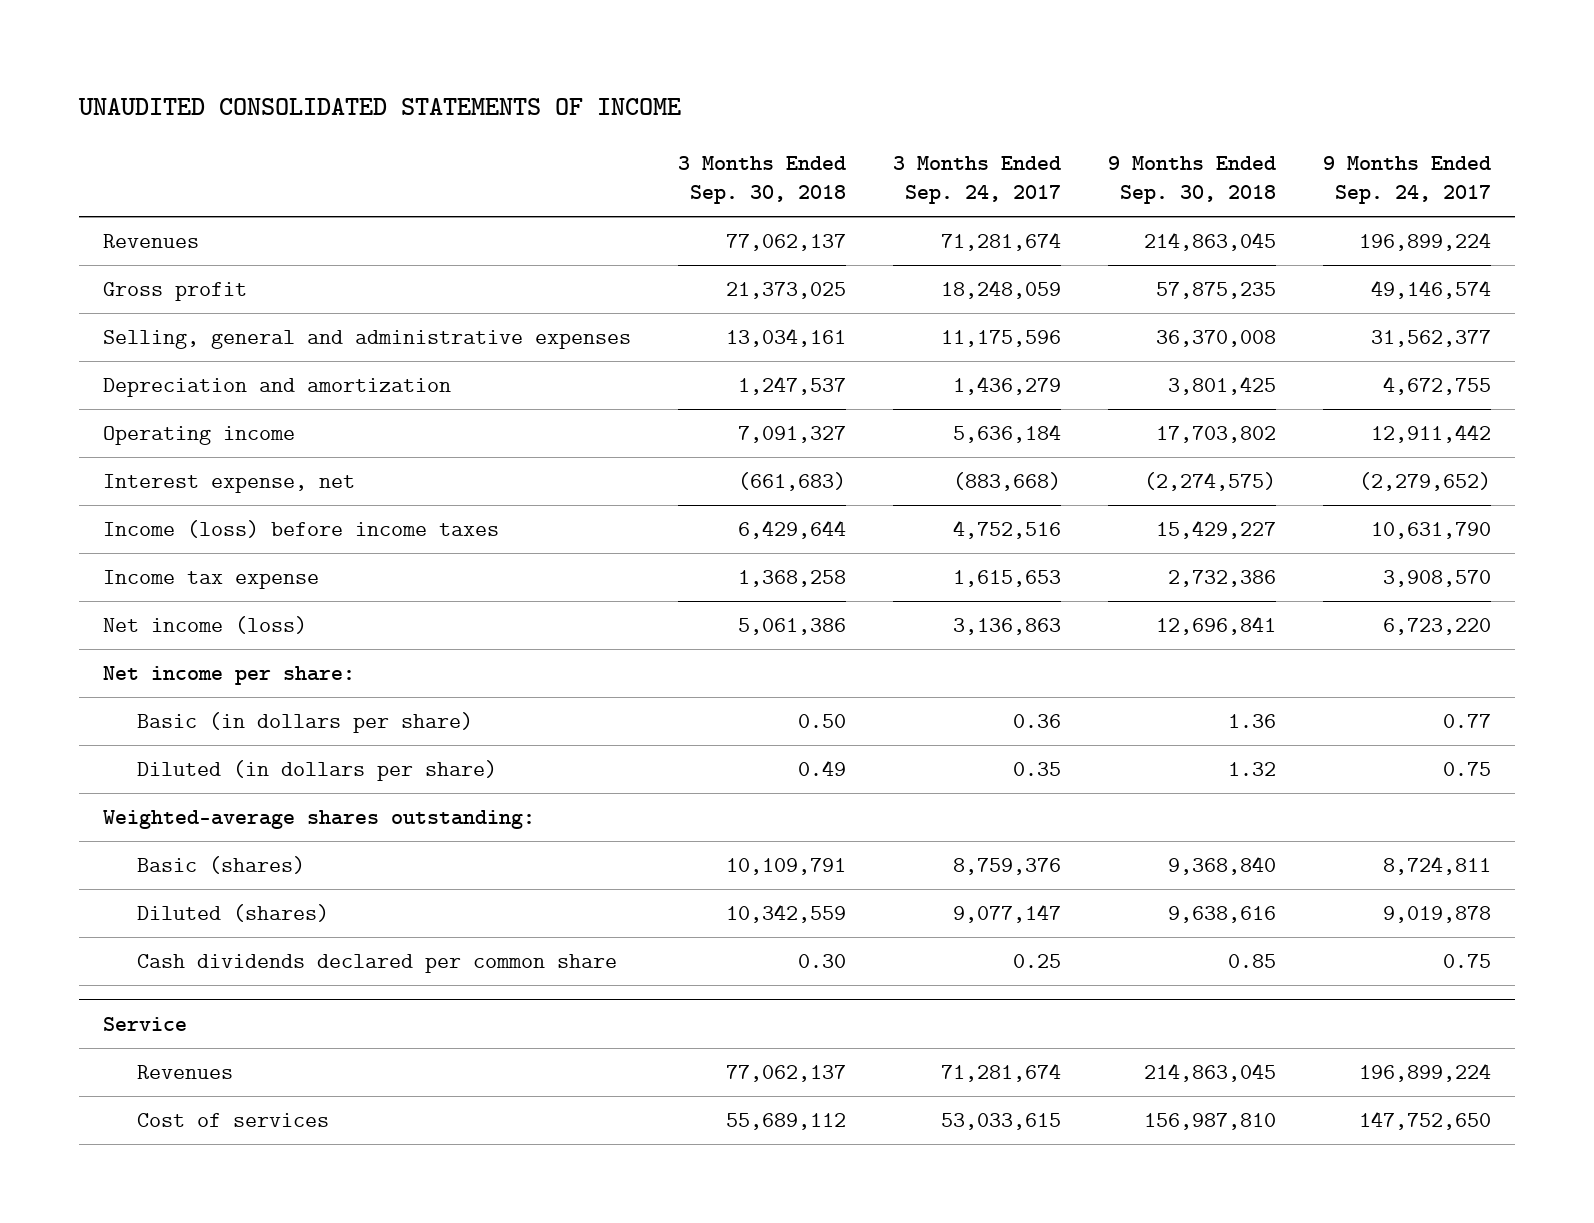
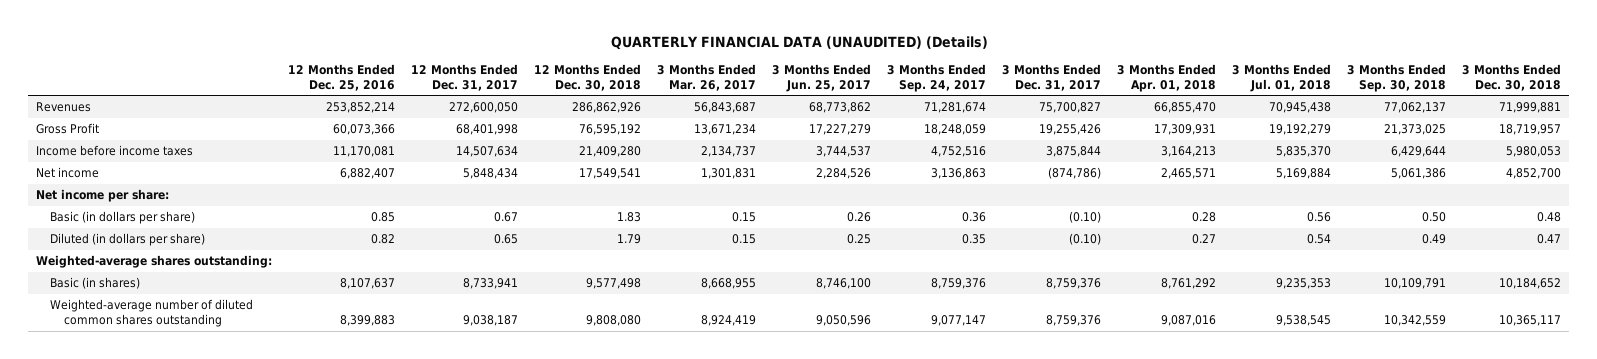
[78,98,682,116] UNAUDITED CONSOLIDATED STATEMENTS OF INCOME -> [610,35,988,50] QUARTERLY FINANCIAL DATA (UNAUDITED) (Details)
[1108,155,1277,205] 9 Months Ended Sep. 30, 2018 -> none
[1323,155,1492,205] 9 Months Ended Sep. 24, 2017 -> none
none -> [288,63,396,91] 12 Months Ended Dec. 25, 2016
none -> [411,63,519,91] 12 Months Ended Dec. 31, 2017
none -> [534,63,642,91] 12 Months Ended Dec. 30, 2018
none -> [657,63,757,91] 3 Months Ended Mar. 26, 2017
none -> [772,63,872,92] 3 Months Ended Jun. 25, 2017
none -> [1002,63,1102,91] 3 Months Ended Dec. 31, 2017
none -> [1116,63,1216,92] 3 Months Ended Apr. 01, 2018
none -> [1231,63,1331,92] 3 Months Ended Jul. 01, 2018
none -> [1461,63,1561,91] 3 Months Ended Dec. 30, 2018
[102,330,631,350] Selling, general and administrative expenses -> none
[102,378,451,398] Depreciation and amortization -> none
[102,426,295,446] Operating income -> none
[102,474,355,494] Interest expense, net -> none
[102,570,319,590] Income tax expense -> none
[102,282,247,302] Gross profit -> [36,123,100,135] Gross Profit
[102,520,499,539] Income (loss) before income taxes -> [36,145,194,157] Income before income taxes
[102,616,307,635] Net income (loss) -> [36,167,100,179] Net income
[137,954,618,974] Cash dividends declared per common share -> none
[102,1016,187,1031] Service -> none
[137,1065,234,1080] Revenues -> none
[137,1113,330,1128] Cost of services -> none
[137,856,306,875] Basic (shares) -> [50,277,141,290] Basic (in shares)
[137,904,330,923] Diluted (shares) -> [50,299,254,328] Weighted-average number of diluted common shares outstanding

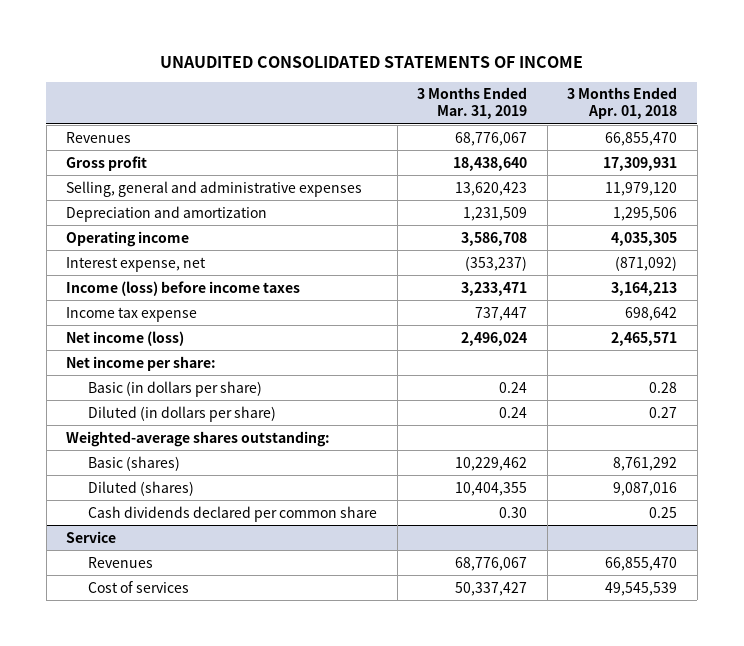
[610,35,988,50] QUARTERLY FINANCIAL DATA (UNAUDITED) (Details) -> [159,55,583,68] UNAUDITED CONSOLIDATED STATEMENTS OF INCOME
[288,63,396,91] 12 Months Ended Dec. 25, 2016 -> none
[411,63,519,91] 12 Months Ended Dec. 31, 2017 -> none
[534,63,642,91] 12 Months Ended Dec. 30, 2018 -> none
[657,63,757,91] 3 Months Ended Mar. 26, 2017 -> none
[772,63,872,92] 3 Months Ended Jun. 25, 2017 -> none
[887,63,987,92] 3 Months Ended Sep. 24, 2017 -> none
[1002,63,1102,91] 3 Months Ended Dec. 31, 2017 -> none
[1231,63,1331,92] 3 Months Ended Jul. 01, 2018 -> none
[1346,63,1446,92] 3 Months Ended Sep. 30, 2018 -> none
[1461,63,1561,91] 3 Months Ended Dec. 30, 2018 -> none
none -> [417,87,528,120] 3 Months Ended Mar. 31, 2019
[36,123,100,135] Gross Profit -> [66,155,148,171] Gross profit
none -> [66,180,363,197] Selling, general and administrative expenses
none -> [66,205,268,222] Depreciation and amortization
none -> [66,230,190,247] Operating income
none -> [66,256,207,272] Interest expense, net
[36,145,194,157] Income before income taxes -> [66,280,301,296] Income (loss) before income taxes
none -> [66,306,198,322] Income tax expense
[36,167,100,179] Net income -> [66,330,185,346] Net income (loss)
[50,277,141,290] Basic (in shares) -> [87,455,180,471] Basic (shares)
[50,299,254,328] Weighted-average number of diluted common shares outstanding -> [87,480,194,496] Diluted (shares)
none -> [87,505,377,522] Cash dividends declared per common share
none -> [66,530,117,543] Service
none -> [87,556,153,568] Revenues
none -> [87,580,189,593] Cost of services

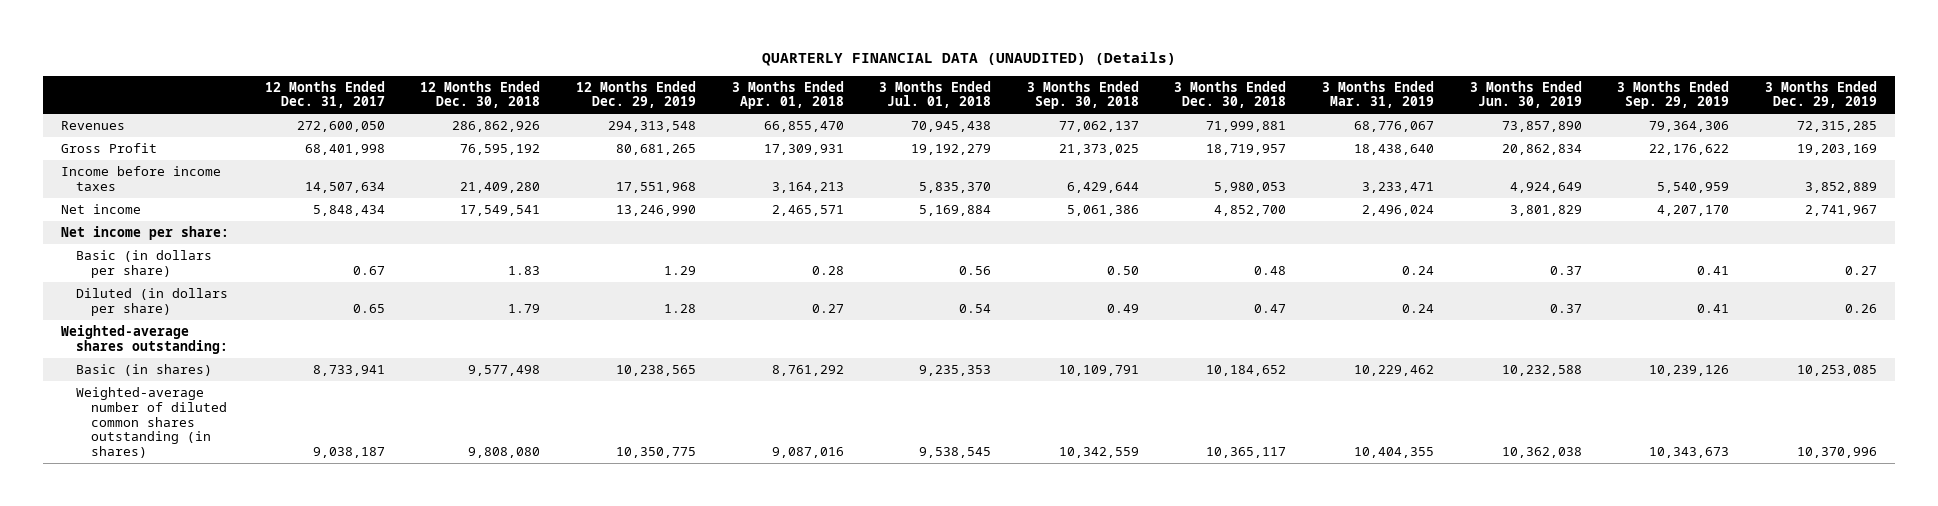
[159,55,583,68] UNAUDITED CONSOLIDATED STATEMENTS OF INCOME -> [761,51,1176,66] QUARTERLY FINANCIAL DATA (UNAUDITED) (Details)
none -> [264,80,385,109] 12 Months Ended Dec. 31, 2017
none -> [420,80,541,109] 12 Months Ended Dec. 30, 2018
none -> [575,80,696,109] 12 Months Ended Dec. 29, 2019
none -> [879,80,992,109] 3 Months Ended Jul. 01, 2018
none -> [1026,80,1139,110] 3 Months Ended Sep. 30, 2018
none -> [1174,80,1287,109] 3 Months Ended Dec. 30, 2018
none -> [1469,80,1582,109] 3 Months Ended Jun. 30, 2019
none -> [1617,80,1730,110] 3 Months Ended Sep. 29, 2019
none -> [1765,80,1878,109] 3 Months Ended Dec. 29, 2019
[66,180,363,197] Selling, general and administrative expenses -> none
[66,205,268,222] Depreciation and amortization -> none
[66,230,190,247] Operating income -> none
[66,256,207,272] Interest expense, net -> none
[66,306,198,322] Income tax expense -> none
[66,155,148,171] Gross profit -> [60,143,157,154] Gross Profit
[66,280,301,296] Income (loss) before income taxes -> [60,166,221,191] Income before income taxes
[66,330,185,346] Net income (loss) -> [60,204,141,215] Net income
[87,505,377,522] Cash dividends declared per common share -> none
[66,530,117,543] Service -> none
[87,556,153,568] Revenues -> none
[87,580,189,593] Cost of services -> none
[87,455,180,471] Basic (shares) -> [76,364,213,377] Basic (in shares)
[87,480,194,496] Diluted (shares) -> [76,387,228,458] Weighted-average number of diluted common shares outstanding (in shares)

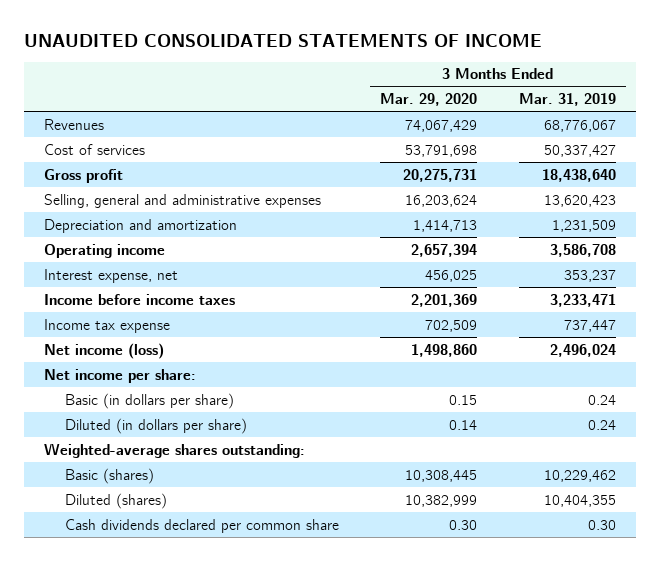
[761,51,1176,66] QUARTERLY FINANCIAL DATA (UNAUDITED) (Details) -> [23,33,542,47] UNAUDITED CONSOLIDATED STATEMENTS OF INCOME
[264,80,385,109] 12 Months Ended Dec. 31, 2017 -> none
[420,80,541,109] 12 Months Ended Dec. 30, 2018 -> none
[575,80,696,109] 12 Months Ended Dec. 29, 2019 -> none
[731,80,844,110] 3 Months Ended Apr. 01, 2018 -> none
[879,80,992,109] 3 Months Ended Jul. 01, 2018 -> none
[1026,80,1139,110] 3 Months Ended Sep. 30, 2018 -> none
[1174,80,1287,109] 3 Months Ended Dec. 30, 2018 -> none
[1469,80,1582,109] 3 Months Ended Jun. 30, 2019 -> none
[1617,80,1730,110] 3 Months Ended Sep. 29, 2019 -> none
[1765,80,1878,109] 3 Months Ended Dec. 29, 2019 -> none
none -> [380,93,478,107] Mar. 29, 2020
none -> [44,143,146,155] Cost of services
[60,143,157,154] Gross Profit -> [44,168,124,183] Gross profit
none -> [44,193,322,208] Selling, general and administrative expenses
none -> [44,218,238,233] Depreciation and amortization
none -> [44,243,166,258] Operating income
none -> [44,268,179,283] Interest expense, net
none -> [44,318,171,333] Income tax expense
[60,204,141,215] Net income -> [44,342,165,359] Net income (loss)
[76,364,213,377] Basic (in shares) -> [65,467,155,484] Basic (shares)
[76,387,228,458] Weighted-average number of diluted common shares outstanding (in shares) -> [65,492,168,509] Diluted (shares)
none -> [65,518,340,533] Cash dividends declared per common share

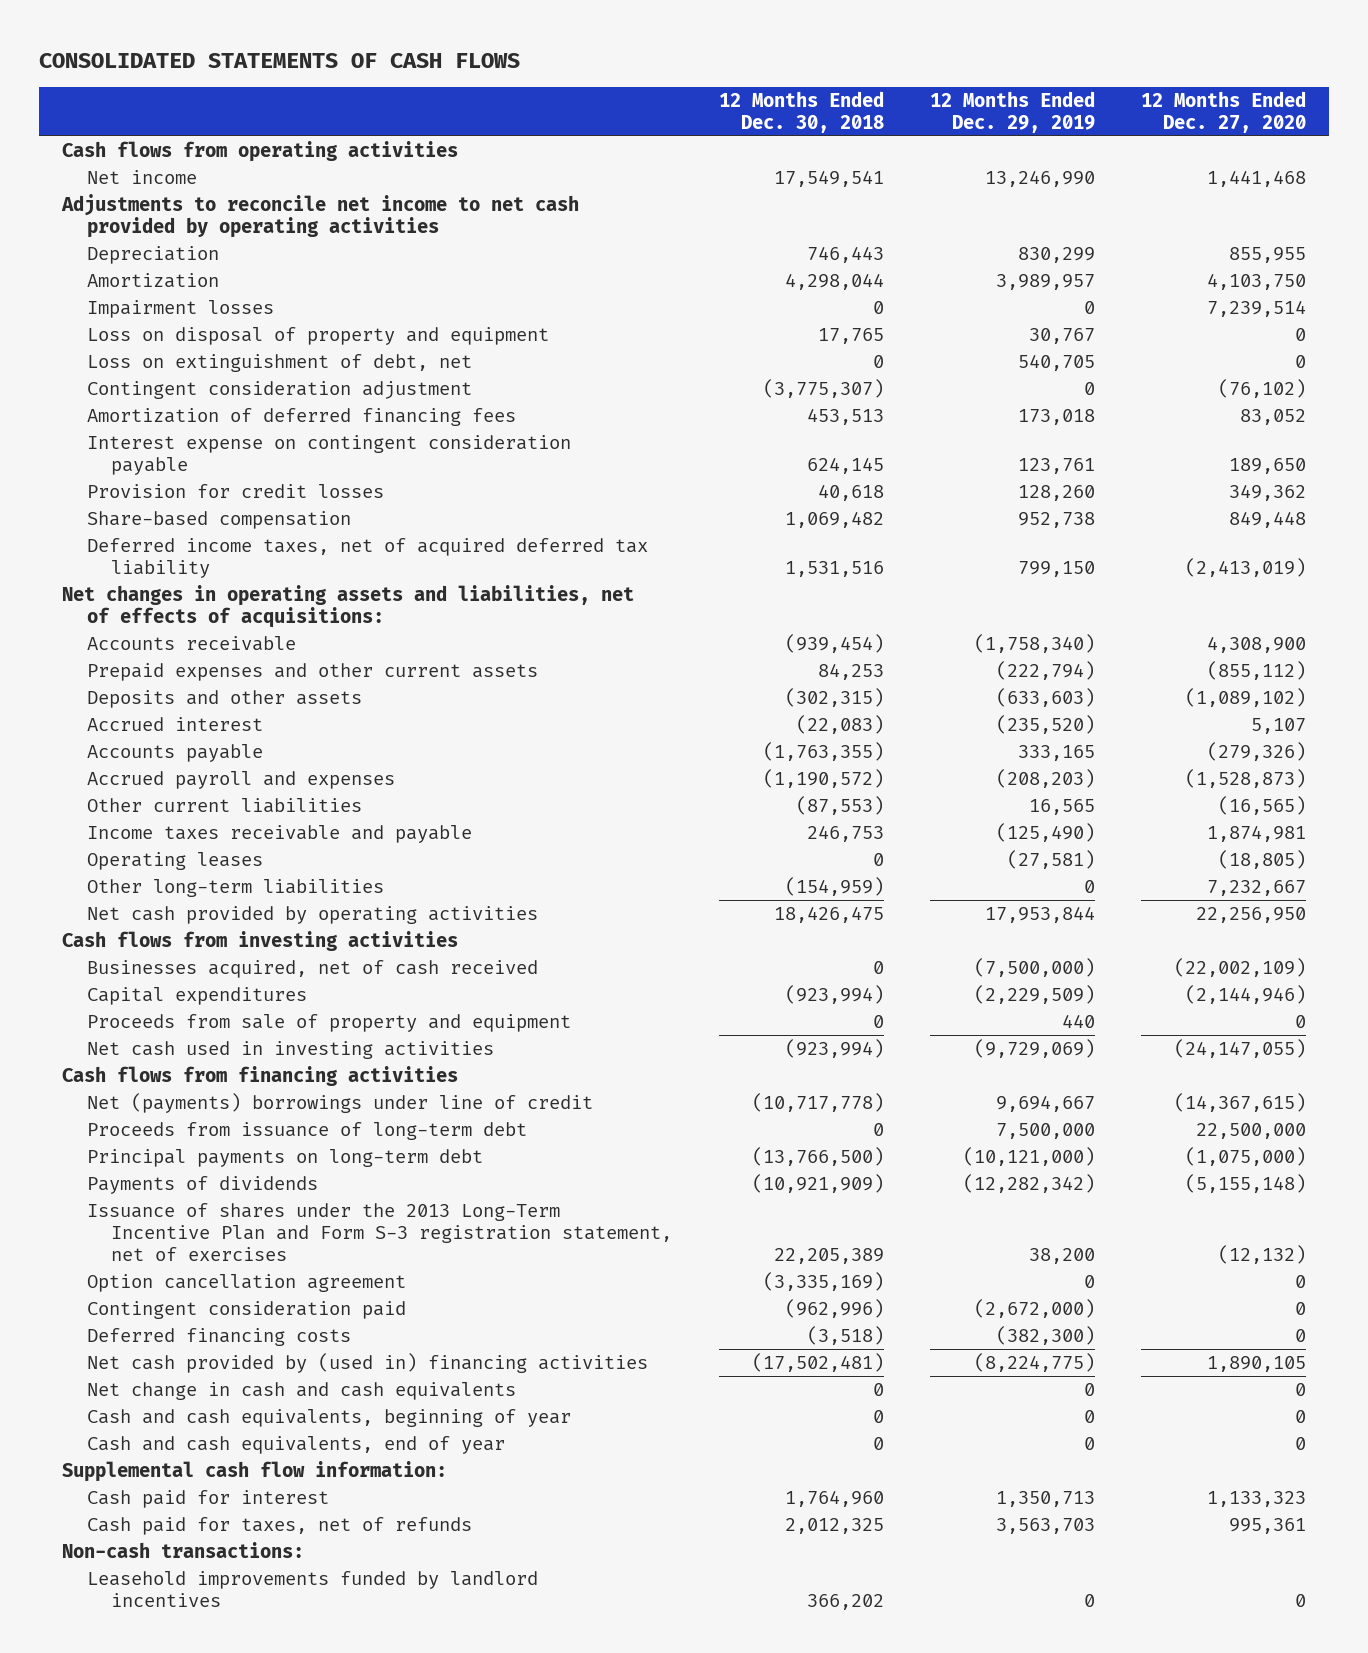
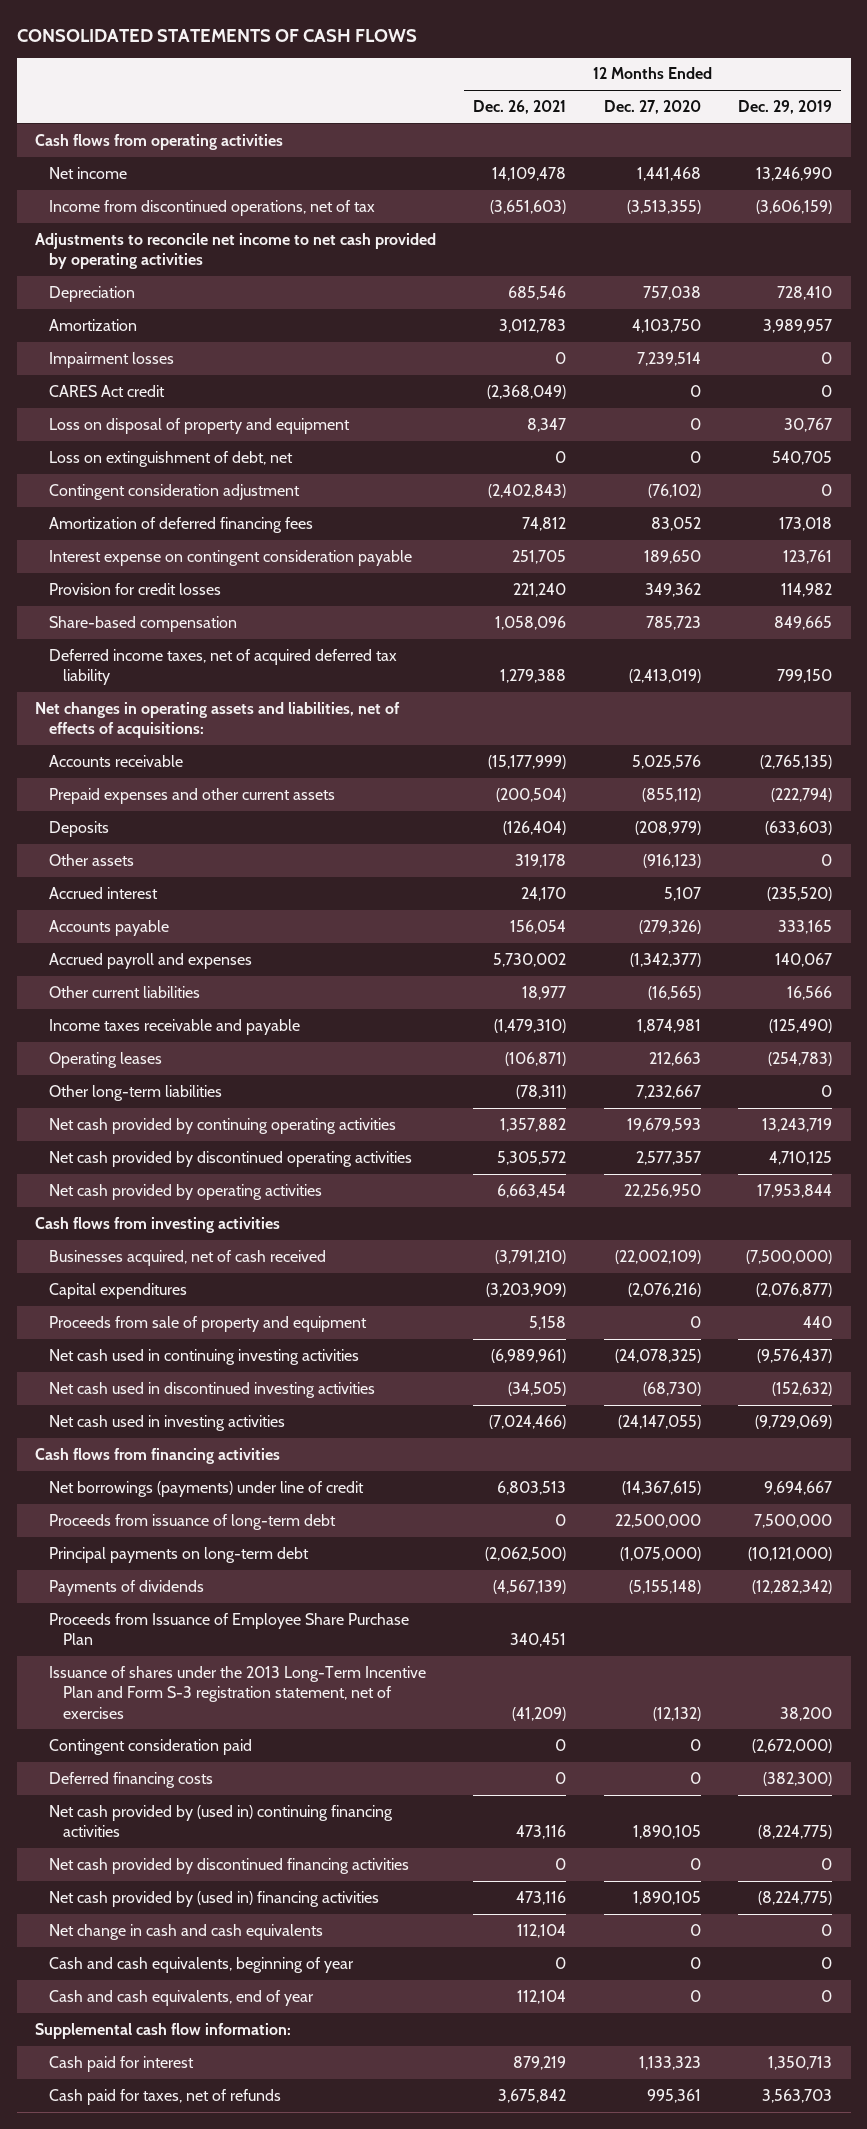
[718,91,884,133] 12 Months Ended Dec. 30, 2018 -> none
none -> [473,100,567,115] Dec. 26, 2021
none -> [49,199,376,216] Income from discontinued operations, net of tax
[1017,247,1095,264] 830,299 -> [776,285,832,300] 728,410
[1229,247,1307,264] 855,955 -> [642,285,701,300] 757,038
none -> [49,384,166,397] CARES Act credit
[1017,485,1095,502] 128,260 -> [780,582,832,597] 114,982
[1017,512,1095,529] 952,738 -> [773,615,832,630] 849,665
[1229,511,1307,529] 849,448 -> [645,615,701,630] 785,723
[973,634,1095,654] (1,758,340) -> [759,754,832,769] (2,765,135)
[1207,636,1307,654] 4,308,900 -> [631,754,701,769] 5,025,576
[86,690,362,709] Deposits and other assets -> [49,820,110,837] Deposits
[1185,688,1307,708] (1,089,102) -> [634,820,701,835] (208,979)
none -> [49,853,135,866] Other assets
[995,769,1095,789] (208,203) -> [774,952,832,967] 140,067
[1185,769,1307,789] (1,528,873) -> [629,952,701,967] (1,342,377)
[1028,799,1095,816] 16,565 -> [786,985,832,1000] 16,566
[1006,850,1095,870] (27,581) -> [767,1051,832,1066] (254,783)
[1218,850,1307,870] (18,805) -> [648,1051,701,1066] 212,663
none -> [49,1117,397,1134] Net cash provided by continuing operating activities
none -> [49,1150,413,1167] Net cash provided by discontinued operating activities
[973,985,1095,1005] (2,229,509) -> [755,1282,832,1297] (2,076,877)
[1185,985,1307,1005] (2,144,946) -> [627,1282,701,1297] (2,076,216)
none -> [49,1348,360,1365] Net cash used in continuing investing activities
none -> [49,1381,376,1398] Net cash used in discontinued investing activities
[86,1093,593,1114] Net (payments) borrowings under line of credit -> [49,1480,365,1497] Net borrowings (payments) under line of credit
none -> [49,1612,410,1646] Proceeds from Issuance of Employee Share Purchase Plan
[86,1274,406,1293] Option cancellation agreement -> none
none -> [49,1804,394,1838] Net cash provided by (used in) continuing financing activities
none -> [49,1857,410,1874] Net cash provided by discontinued financing activities
[62,1542,305,1559] Non-cash transactions: -> none
[86,1571,538,1607] Leasehold improvements funded by landlord incentives -> none

